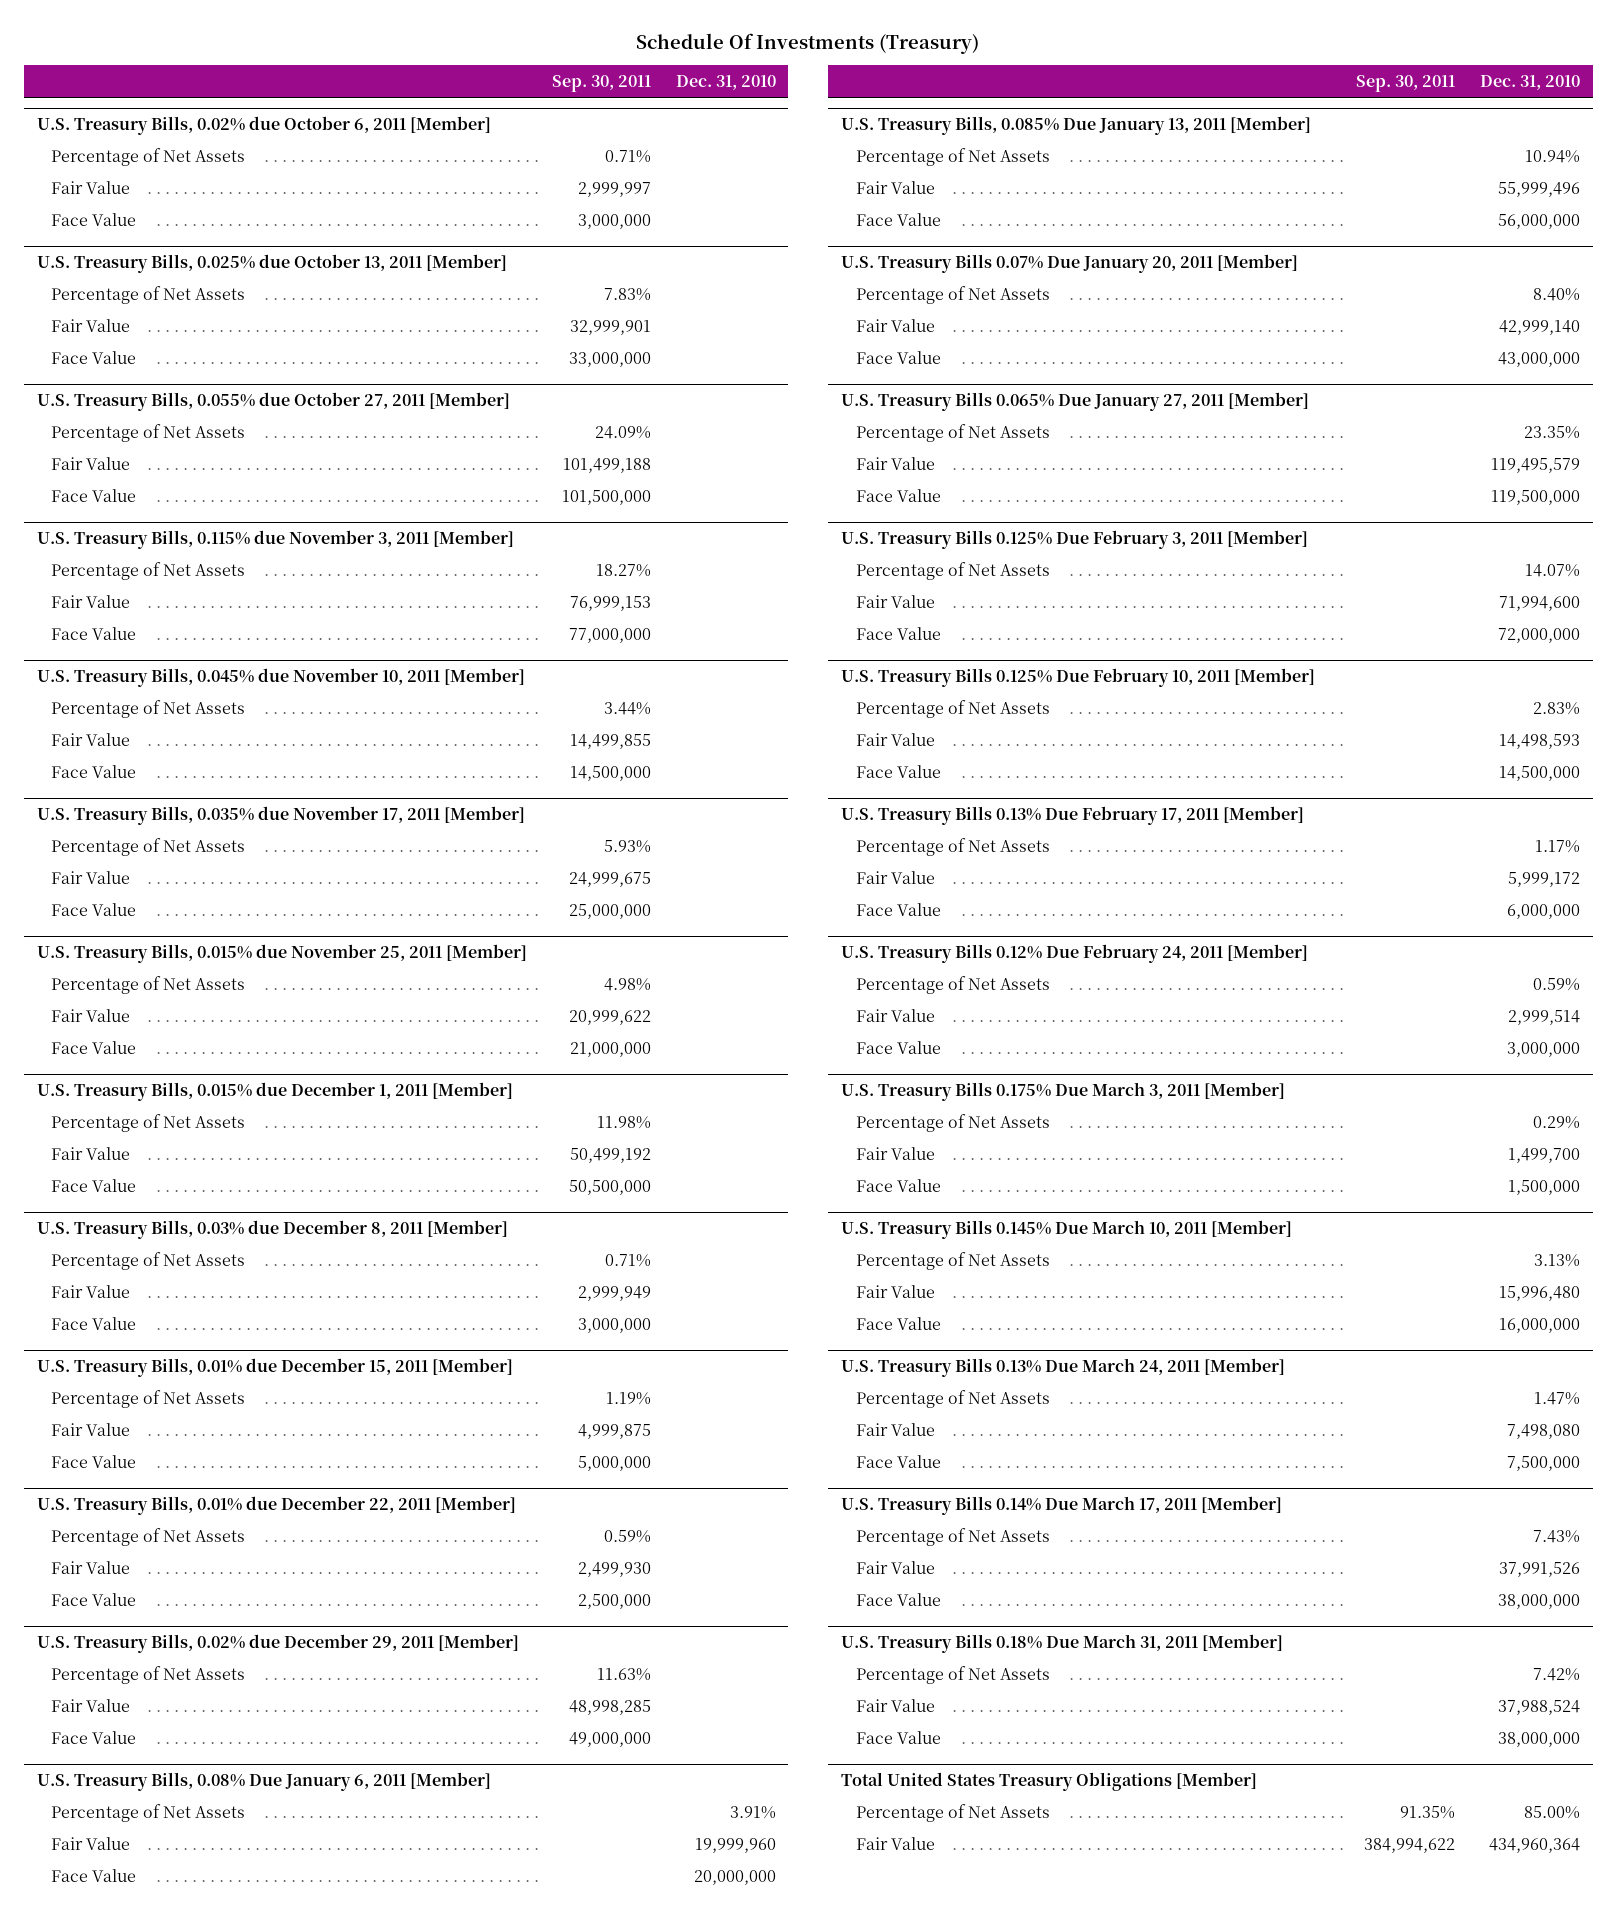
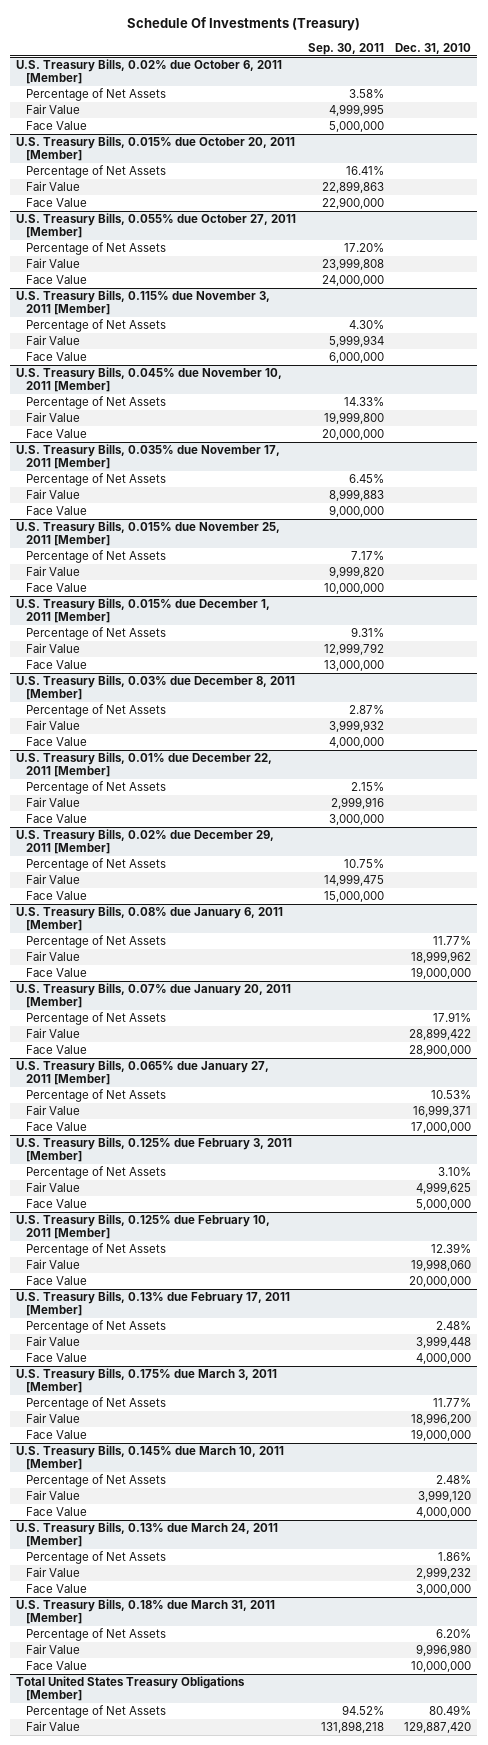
[604,149,651,163] 0.71% -> [348,89,384,99] 3.58%
[577,181,651,197] 2,999,997 -> [328,104,384,117] 4,999,995
[577,213,651,229] 3,000,000 -> [328,121,384,133] 5,000,000
[36,254,507,274] U.S. Treasury Bills, 0.025% due October 13, 2011 [Member] -> [16,136,296,162] U.S. Treasury Bills, 0.015% due October 20, 2011 [Member]
[603,287,651,301] 7.83% -> [345,166,384,176] 16.41%
[569,319,651,335] 32,999,901 -> [321,181,384,194] 22,899,863
[568,351,651,367] 33,000,000 -> [321,197,384,210] 22,900,000
[594,425,651,439] 24.09% -> [343,243,384,253] 17.20%
[562,457,651,473] 101,499,188 -> [321,258,384,271] 23,999,808
[561,489,651,505] 101,500,000 -> [321,275,384,287] 24,000,000
[595,563,651,577] 18.27% -> [348,320,384,330] 4.30%
[569,595,651,611] 76,999,153 -> [328,335,384,348] 5,999,934
[568,627,651,643] 77,000,000 -> [328,352,384,364] 6,000,000
[603,701,651,715] 3.44% -> [343,397,384,407] 14.33%
[569,733,651,749] 14,499,855 -> [323,412,384,425] 19,999,800
[569,765,651,781] 14,500,000 -> [321,429,384,441] 20,000,000
[603,839,651,853] 5.93% -> [348,474,384,484] 6.45%
[568,871,651,887] 24,999,675 -> [328,489,384,502] 8,999,883
[568,903,651,919] 25,000,000 -> [328,505,384,518] 9,000,000
[603,977,651,991] 4.98% -> [350,551,384,561] 7.17%
[568,1009,651,1025] 20,999,622 -> [328,566,384,579] 9,999,820
[569,1041,651,1057] 21,000,000 -> [323,583,384,595] 10,000,000
[596,1115,651,1129] 11.98% -> [350,627,384,638] 9.31%
[569,1147,651,1163] 50,499,192 -> [323,643,384,656] 12,999,792
[568,1179,651,1195] 50,500,000 -> [323,660,384,672] 13,000,000
[36,1358,513,1378] U.S. Treasury Bills, 0.01% due December 15, 2011 [Member] -> none
[51,1389,246,1408] Percentage of Net Assets -> none
[51,1422,131,1436] Fair Value -> none
[51,1454,137,1468] Face Value -> none
[604,1253,651,1267] 0.71% -> [348,705,384,715] 2.87%
[577,1285,651,1301] 2,999,949 -> [328,720,384,733] 3,999,932
[577,1317,651,1333] 3,000,000 -> [328,737,384,749] 4,000,000
[603,1529,651,1543] 0.59% -> [350,782,384,792] 2.15%
[577,1561,651,1577] 2,499,930 -> [330,797,384,810] 2,999,916
[577,1593,651,1609] 2,500,000 -> [328,814,384,826] 3,000,000
[840,116,1311,136] U.S. Treasury Bills, 0.085% Due January 13, 2011 [Member] -> none
[855,147,1050,166] Percentage of Net Assets -> none
[855,180,935,194] Fair Value -> none
[855,212,941,226] Face Value -> none
[840,944,1308,964] U.S. Treasury Bills 0.12% Due February 24, 2011 [Member] -> none
[855,975,1050,994] Percentage of Net Assets -> none
[855,1008,935,1022] Fair Value -> none
[855,1040,941,1054] Face Value -> none
[840,1496,1282,1516] U.S. Treasury Bills 0.14% Due March 17, 2011 [Member] -> none
[855,1527,1050,1546] Percentage of Net Assets -> none
[855,1560,935,1574] Fair Value -> none
[855,1592,941,1606] Face Value -> none
[596,1667,651,1681] 11.63% -> [343,859,384,869] 10.75%
[568,1699,651,1715] 48,998,285 -> [323,874,384,887] 14,999,475
[568,1731,651,1747] 49,000,000 -> [323,891,384,903] 15,000,000
[36,1772,491,1792] U.S. Treasury Bills, 0.08% Due January 6, 2011 [Member] -> [16,906,284,932] U.S. Treasury Bills, 0.08% due January 6, 2011 [Member]
[729,1805,776,1819] 3.91% -> [433,936,472,946] 11.77%
[694,1837,776,1853] 19,999,960 -> [411,951,472,964] 18,999,962
[693,1869,776,1885] 20,000,000 -> [411,967,472,980] 19,000,000
[840,254,1298,274] U.S. Treasury Bills 0.07% Due January 20, 2011 [Member] -> [16,983,292,1009] U.S. Treasury Bills, 0.07% due January 20, 2011 [Member]
[1533,287,1581,301] 8.40% -> [433,1012,472,1023] 17.91%
[1499,319,1581,335] 42,999,140 -> [409,1028,472,1041] 28,899,422
[1498,351,1581,367] 43,000,000 -> [409,1044,472,1057] 28,900,000
[840,392,1309,412] U.S. Treasury Bills 0.065% Due January 27, 2011 [Member] -> [16,1060,270,1086] U.S. Treasury Bills, 0.065% due January 27, 2011 [Member]
[1524,425,1581,439] 23.35% -> [431,1090,472,1100] 10.53%
[1491,457,1581,473] 119,495,579 -> [413,1105,472,1118] 16,999,371
[1491,489,1581,505] 119,500,000 -> [411,1122,472,1134] 17,000,000
[840,530,1308,550] U.S. Treasury Bills 0.125% Due February 3, 2011 [Member] -> [16,1137,293,1163] U.S. Treasury Bills, 0.125% due February 3, 2011 [Member]
[1525,563,1581,577] 14.07% -> [438,1167,472,1177] 3.10%
[1499,595,1581,611] 71,994,600 -> [416,1182,472,1195] 4,999,625
[1498,627,1581,643] 72,000,000 -> [416,1199,472,1211] 5,000,000
[840,668,1315,688] U.S. Treasury Bills 0.125% Due February 10, 2011 [Member] -> [16,1214,271,1240] U.S. Treasury Bills, 0.125% due February 10, 2011 [Member]
[1533,701,1581,715] 2.83% -> [431,1243,472,1254] 12.39%
[1499,733,1581,749] 14,498,593 -> [411,1259,472,1272] 19,998,060
[1499,765,1581,781] 14,500,000 -> [409,1276,472,1288] 20,000,000
[840,806,1304,826] U.S. Treasury Bills 0.13% Due February 17, 2011 [Member] -> [16,1291,291,1317] U.S. Treasury Bills, 0.13% due February 17, 2011 [Member]
[1535,839,1581,853] 1.17% -> [436,1321,472,1331] 2.48%
[1508,871,1581,887] 5,999,172 -> [416,1336,472,1349] 3,999,448
[1507,903,1581,919] 6,000,000 -> [416,1353,472,1365] 4,000,000
[840,1082,1285,1102] U.S. Treasury Bills 0.175% Due March 3, 2011 [Member] -> [16,1368,278,1394] U.S. Treasury Bills, 0.175% due March 3, 2011 [Member]
[1533,1115,1581,1129] 0.29% -> [433,1398,472,1408] 11.77%
[1508,1147,1581,1163] 1,499,700 -> [411,1413,472,1426] 18,996,200
[1508,1179,1581,1195] 1,500,000 -> [411,1429,472,1442] 19,000,000
[840,1220,1292,1240] U.S. Treasury Bills 0.145% Due March 10, 2011 [Member] -> [16,1445,285,1471] U.S. Treasury Bills, 0.145% due March 10, 2011 [Member]
[1534,1253,1581,1267] 3.13% -> [436,1475,472,1485] 2.48%
[1499,1285,1581,1301] 15,996,480 -> [418,1490,472,1503] 3,999,120
[1499,1317,1581,1333] 16,000,000 -> [416,1507,472,1519] 4,000,000
[840,1358,1285,1378] U.S. Treasury Bills 0.13% Due March 24, 2011 [Member] -> [16,1522,279,1548] U.S. Treasury Bills, 0.13% due March 24, 2011 [Member]
[1534,1391,1581,1405] 1.47% -> [438,1552,472,1562] 1.86%
[1507,1423,1581,1439] 7,498,080 -> [416,1567,472,1580] 2,999,232
[1507,1455,1581,1471] 7,500,000 -> [416,1584,472,1596] 3,000,000
[840,1634,1283,1654] U.S. Treasury Bills 0.18% Due March 31, 2011 [Member] -> [16,1599,276,1625] U.S. Treasury Bills, 0.18% due March 31, 2011 [Member]
[1533,1667,1581,1681] 7.42% -> [436,1629,472,1639] 6.20%
[1498,1699,1581,1715] 37,988,524 -> [416,1644,472,1657] 9,996,980
[1498,1731,1581,1747] 38,000,000 -> [411,1661,472,1673] 10,000,000
[1400,1805,1456,1819] 91.35% -> [341,1705,384,1716] 94.52%
[1524,1805,1581,1819] 85.00% -> [429,1705,472,1716] 80.49%
[1364,1837,1456,1853] 384,994,622 -> [320,1721,384,1734] 131,898,218
[1489,1837,1581,1853] 434,960,364 -> [404,1721,472,1734] 129,887,420

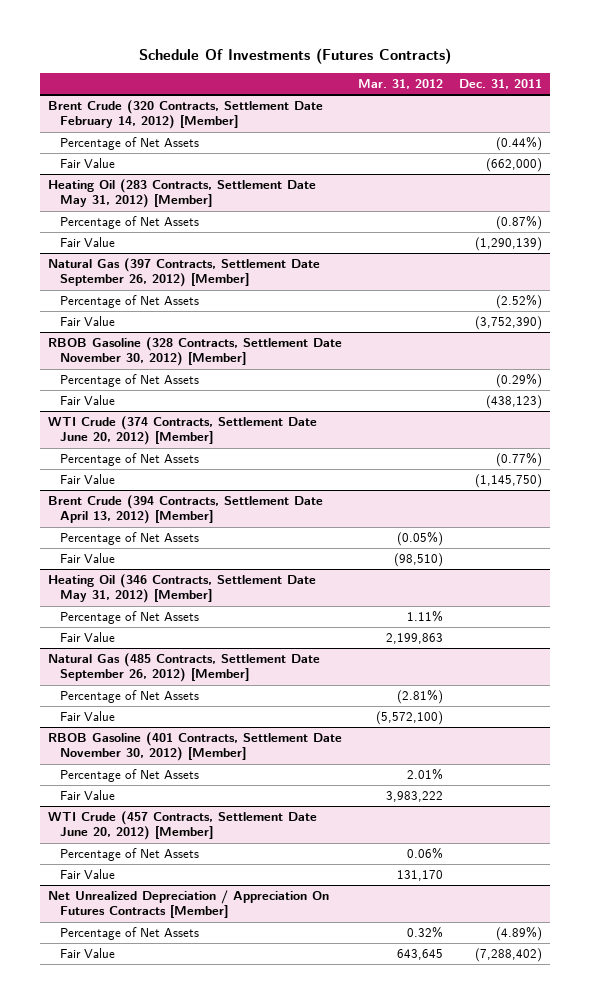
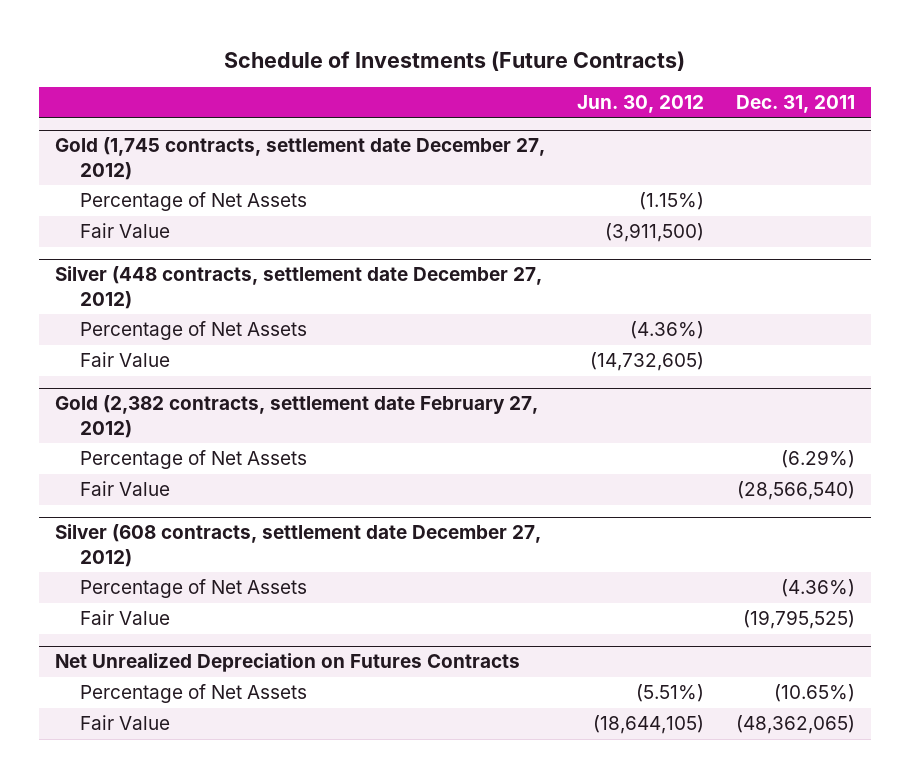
[139,47,452,64] Schedule Of Investments (Futures Contracts) -> [223,50,685,71] Schedule of Investments (Future Contracts)
[358,78,444,89] Mar. 31, 2012 -> none
none -> [576,95,704,114] Jun. 30, 2012
[48,100,324,130] Brent Crude (320 Contracts, Settlement Date February 14, 2012) [Member] -> none
[59,137,199,151] Percentage of Net Assets -> none
[59,158,115,169] Fair Value -> none
[48,179,317,209] Heating Oil (283 Contracts, Settlement Date May 31, 2012) [Member] -> none
[59,216,199,230] Percentage of Net Assets -> none
[59,237,115,248] Fair Value -> none
[48,258,321,288] Natural Gas (397 Contracts, Settlement Date September 26, 2012) [Member] -> none
[59,295,199,309] Percentage of Net Assets -> none
[59,316,115,327] Fair Value -> none
[48,337,343,367] RBOB Gasoline (328 Contracts, Settlement Date November 30, 2012) [Member] -> none
[59,374,199,388] Percentage of Net Assets -> none
[59,395,115,406] Fair Value -> none
[48,416,318,446] WTI Crude (374 Contracts, Settlement Date June 20, 2012) [Member] -> none
[59,453,199,467] Percentage of Net Assets -> none
[59,474,115,485] Fair Value -> none
[48,495,324,525] Brent Crude (394 Contracts, Settlement Date April 13, 2012) [Member] -> none
[59,532,199,546] Percentage of Net Assets -> none
[59,553,115,564] Fair Value -> none
[48,574,317,604] Heating Oil (346 Contracts, Settlement Date May 31, 2012) [Member] -> none
[59,611,199,625] Percentage of Net Assets -> none
[59,632,115,643] Fair Value -> none
[48,653,321,683] Natural Gas (485 Contracts, Settlement Date September 26, 2012) [Member] -> none
[59,690,199,704] Percentage of Net Assets -> none
[59,711,115,722] Fair Value -> none
[48,732,343,762] RBOB Gasoline (401 Contracts, Settlement Date November 30, 2012) [Member] -> none
[59,769,199,783] Percentage of Net Assets -> none
[59,790,115,801] Fair Value -> none
[48,811,318,841] WTI Crude (457 Contracts, Settlement Date June 20, 2012) [Member] -> none
[59,848,199,862] Percentage of Net Assets -> none
[59,869,115,880] Fair Value -> none
none -> [54,137,545,180] Gold (1,745 contracts, settlement date December 27, 2012)
none -> [80,192,308,212] Percentage of Net Assets
none -> [80,223,171,239] Fair Value
none -> [54,266,542,309] Silver (448 contracts, settlement date December 27, 2012)
none -> [80,321,308,341] Percentage of Net Assets
none -> [80,352,171,368] Fair Value
none -> [54,395,538,438] Gold (2,382 contracts, settlement date February 27, 2012)
none -> [80,450,308,470] Percentage of Net Assets
none -> [80,481,171,497] Fair Value
none -> [54,524,541,567] Silver (608 contracts, settlement date December 27, 2012)
none -> [80,579,308,599] Percentage of Net Assets
none -> [80,610,171,626] Fair Value
[48,890,330,919] Net Unrealized Depreciation / Appreciation On Futures Contracts [Member] -> [54,653,520,673] Net Unrealized Depreciation on Futures Contracts
[496,926,543,942] (4.89%) -> [773,684,855,703] (10.65%)
[475,948,543,963] (7,288,402) -> [735,715,855,735] (48,362,065)

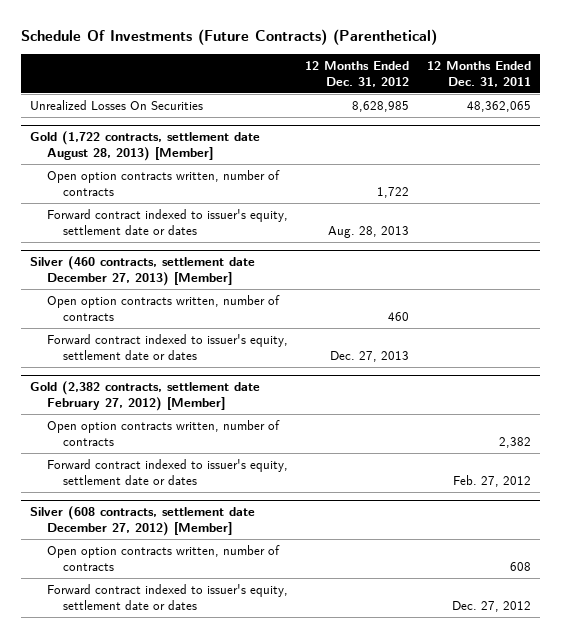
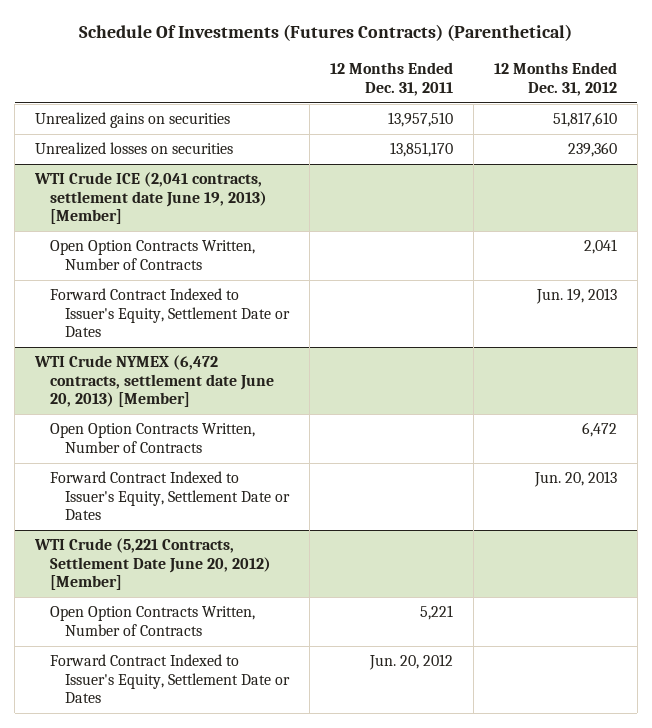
[20,29,437,46] Schedule Of Investments (Future Contracts) (Parenthetical) -> [78,24,572,42] Schedule Of Investments (Futures Contracts) (Parenthetical)
[29,130,260,161] Gold (1,722 contracts, settlement date August 28, 2013) [Member] -> none
[46,169,280,196] Open option contracts written, number of contracts -> none
[46,208,288,235] Forward contract indexed to issuer's equity, settlement date or dates -> none
[29,255,255,286] Silver (460 contracts, settlement date December 27, 2013) [Member] -> none
[46,294,280,321] Open option contracts written, number of contracts -> none
[46,333,288,360] Forward contract indexed to issuer's equity, settlement date or dates -> none
[29,380,260,411] Gold (2,382 contracts, settlement date February 27, 2012) [Member] -> none
[46,419,280,446] Open option contracts written, number of contracts -> none
[46,458,288,485] Forward contract indexed to issuer's equity, settlement date or dates -> none
[29,505,255,536] Silver (608 contracts, settlement date December 27, 2012) [Member] -> none
[46,544,280,571] Open option contracts written, number of contracts -> none
[46,583,288,610] Forward contract indexed to issuer's equity, settlement date or dates -> none
none -> [35,112,231,129] Unrealized gains on securities
[29,99,203,110] Unrealized Losses On Securities -> [35,142,234,156] Unrealized losses on securities
[352,100,410,112] 8,628,985 -> [567,142,617,158] 239,360
[467,100,532,112] 48,362,065 -> [389,142,453,158] 13,851,170
none -> [34,172,267,225] WTI Crude ICE (2,041 contracts, settlement date June 19, 2013) [Member]
none -> [49,240,255,270] Open Option Contracts Written, Number of Contracts
none -> [49,288,290,338] Forward Contract Indexed to Issuer's Equity, Settlement Date or Dates
none -> [34,355,274,408] WTI Crude NYMEX (6,472 contracts, settlement date June 20, 2013) [Member]
none -> [49,423,255,453] Open Option Contracts Written, Number of Contracts
none -> [49,471,290,521] Forward Contract Indexed to Issuer's Equity, Settlement Date or Dates
none -> [34,538,271,591] WTI Crude (5,221 Contracts, Settlement Date June 20, 2012) [Member]
none -> [49,606,255,636] Open Option Contracts Written, Number of Contracts
none -> [49,654,290,704] Forward Contract Indexed to Issuer's Equity, Settlement Date or Dates

